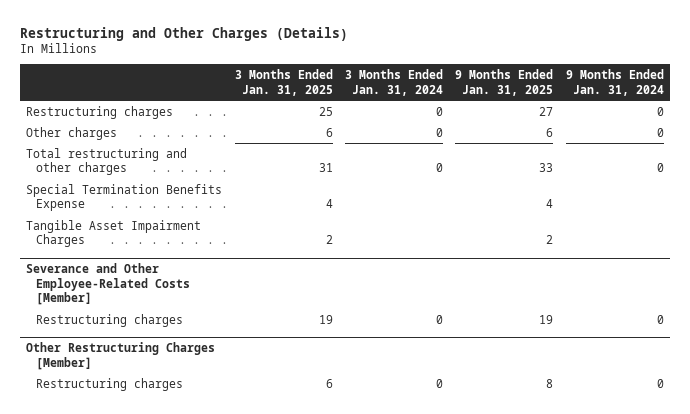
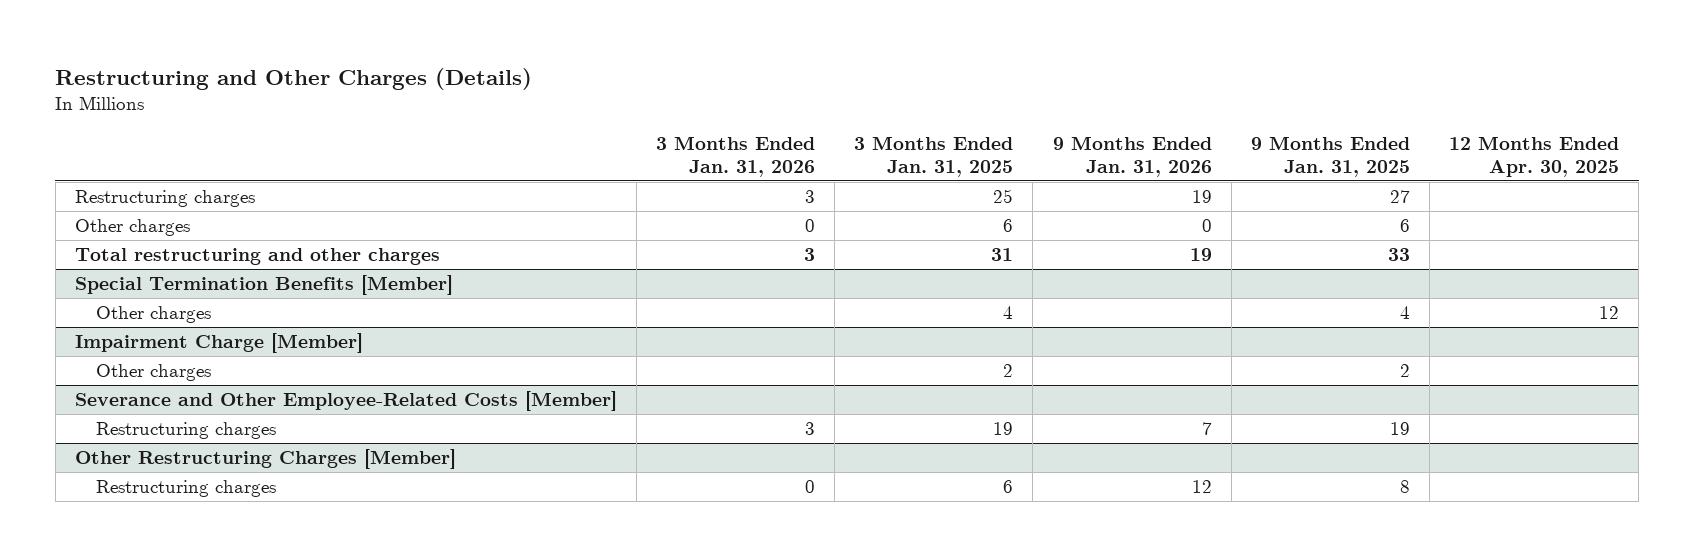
[344,68,443,96] 3 Months Ended Jan. 31, 2024 -> none
[565,68,664,96] 9 Months Ended Jan. 31, 2024 -> none
none -> [656,135,816,177] 3 Months Ended Jan. 31, 2026
none -> [1052,135,1212,177] 9 Months Ended Jan. 31, 2026
none -> [1449,135,1620,177] 12 Months Ended Apr. 30, 2025
[26,183,223,212] Special Termination Benefits Expense -> none
[26,219,202,248] Tangible Asset Impairment Charges -> none
none -> [74,274,453,295] Special Termination Benefits [Member]
none -> [95,305,211,323] Other charges
none -> [74,332,363,353] Impairment Charge [Member]
none -> [95,363,211,381] Other charges

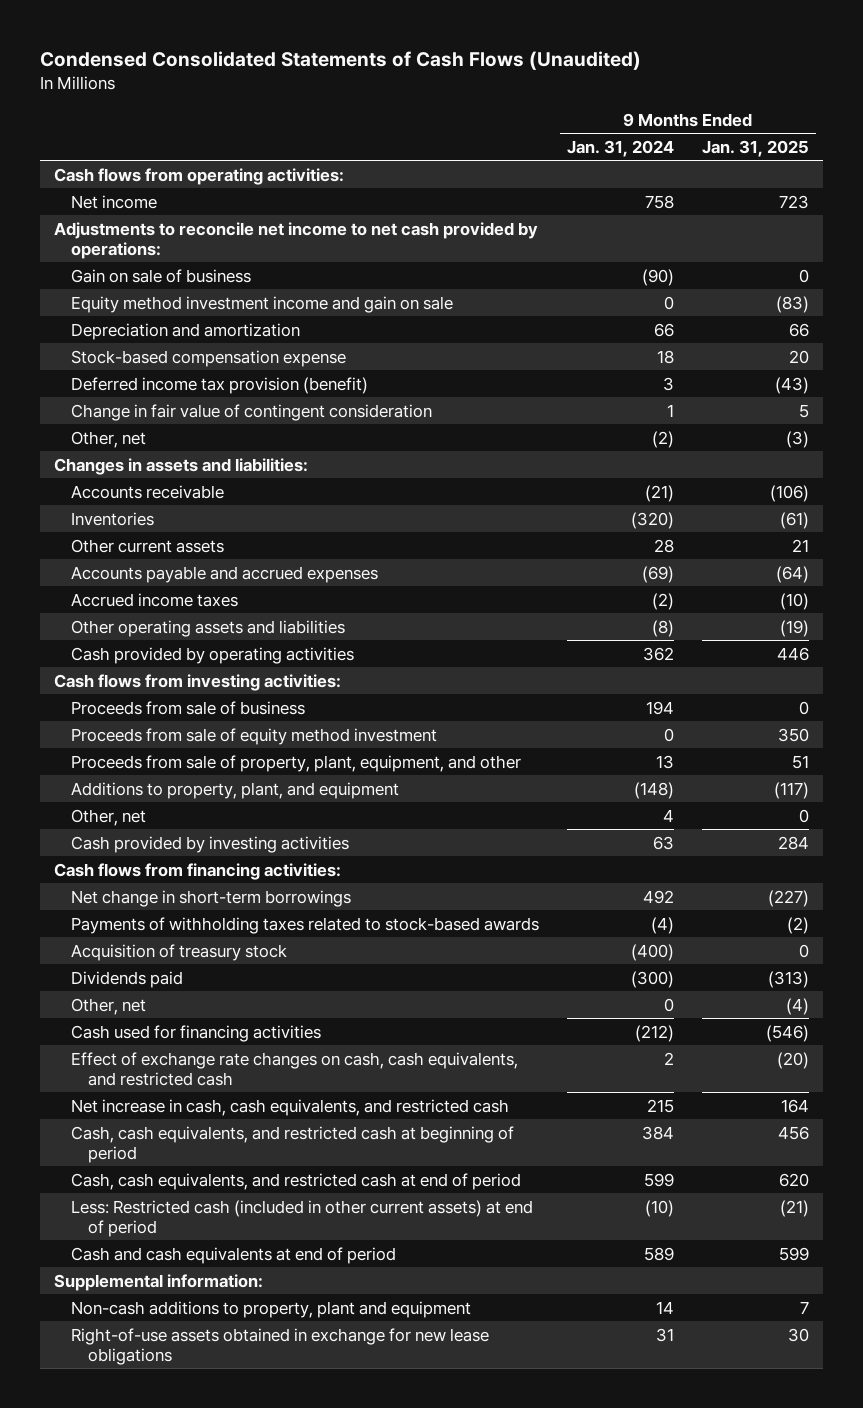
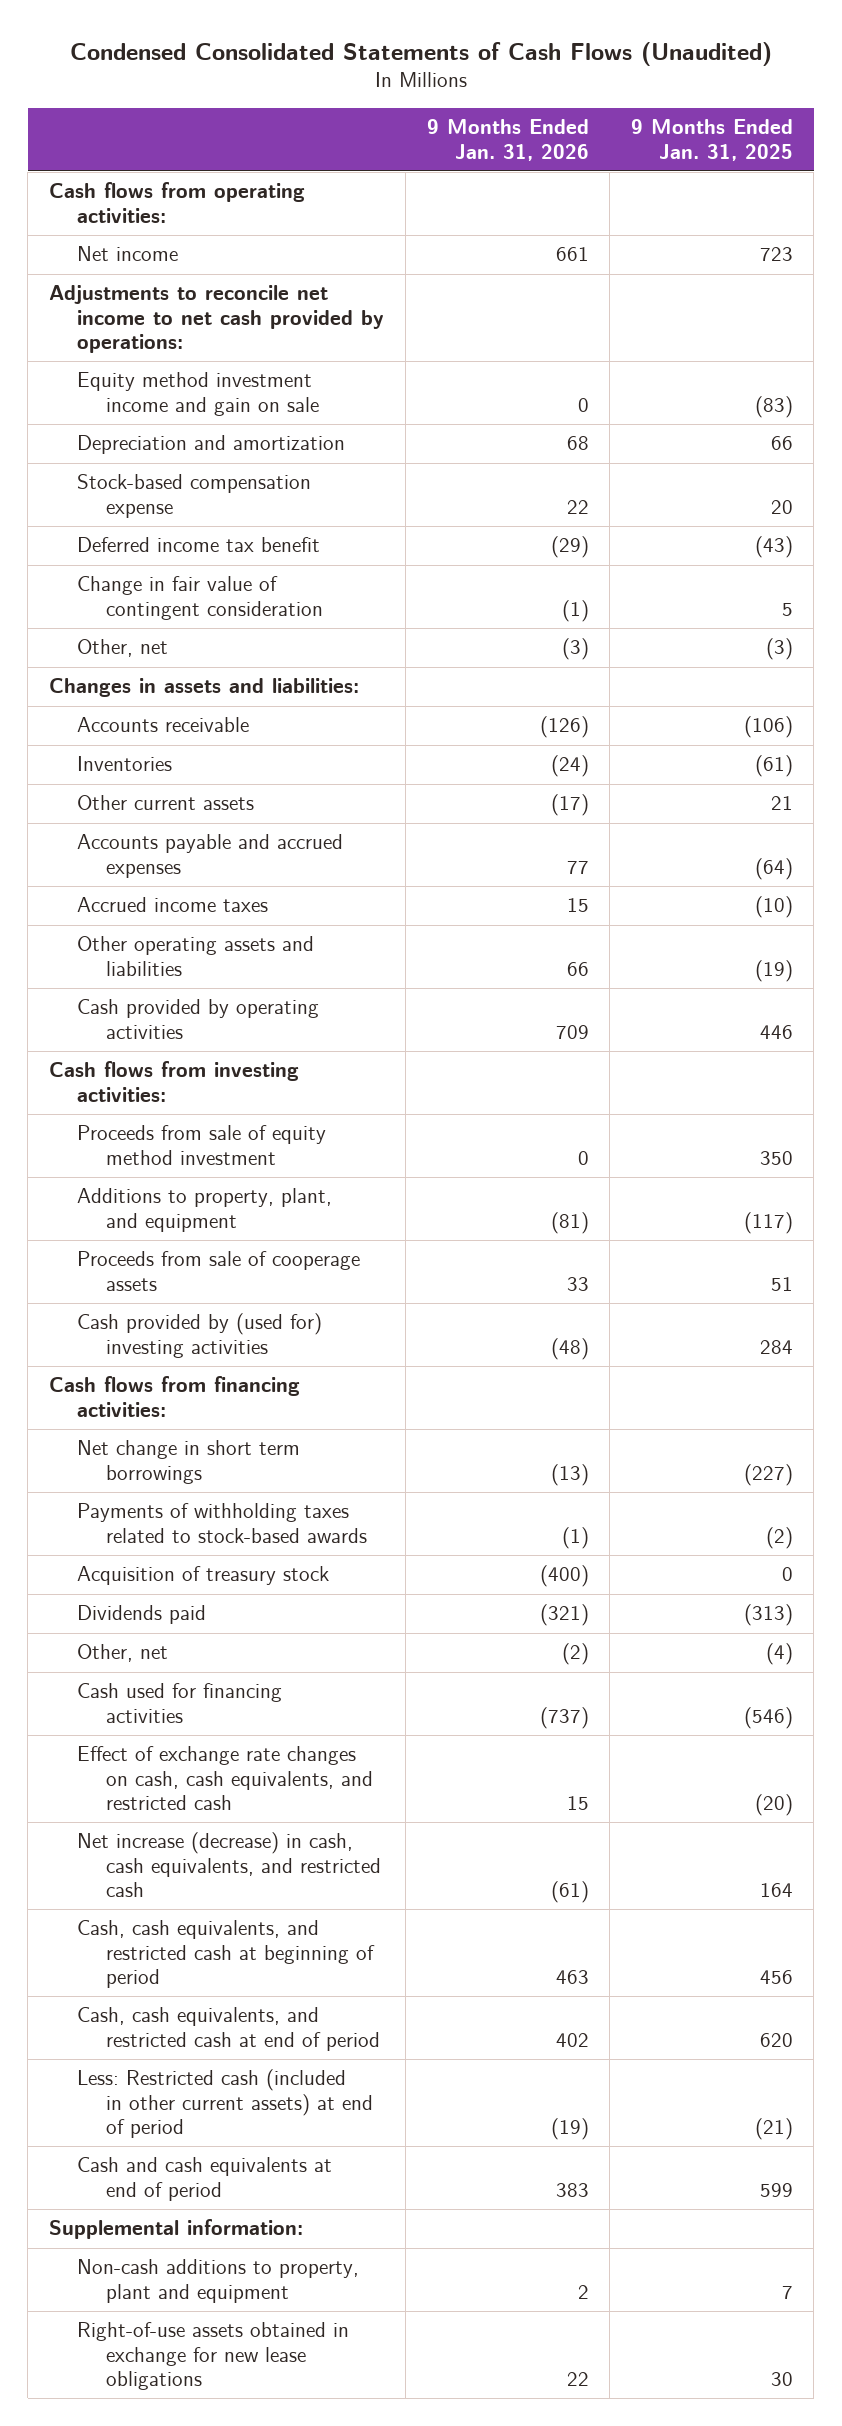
[566,139,674,157] Jan. 31, 2024 -> none
none -> [426,119,589,161] 9 Months Ended Jan. 31, 2026
[71,268,252,283] Gain on sale of business -> none
[71,376,369,394] Deferred income tax provision (benefit) -> [77,537,321,553] Deferred income tax benefit
[71,700,306,715] Proceeds from sale of business -> none
[71,754,522,772] Proceeds from sale of property, plant, equipment, and other -> none
[71,808,147,826] Other, net -> none
none -> [77,1251,361,1291] Proceeds from sale of cooperage assets
[71,835,350,853] Cash provided by investing activities -> [77,1313,323,1358] Cash provided by (used for) investing activities
[71,889,352,907] Net change in short-term borrowings -> [77,1440,301,1484] Net change in short term borrowings
[71,1098,510,1116] Net increase in cash, cash equivalents, and restricted cash -> [77,1832,382,1897] Net increase (decrease) in cash, cash equivalents, and restricted cash

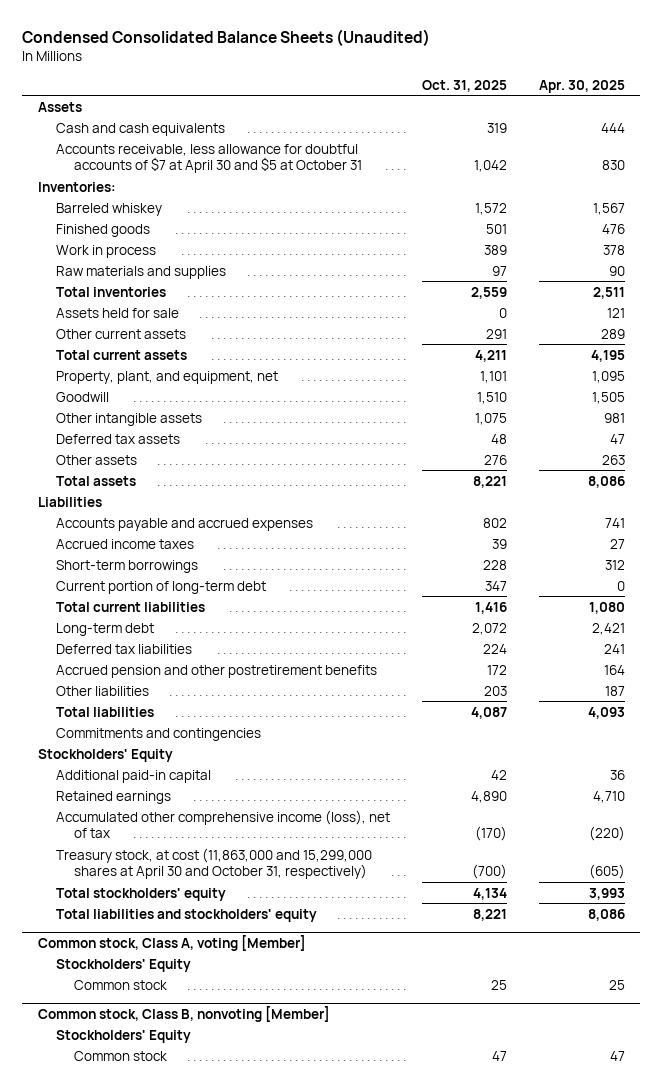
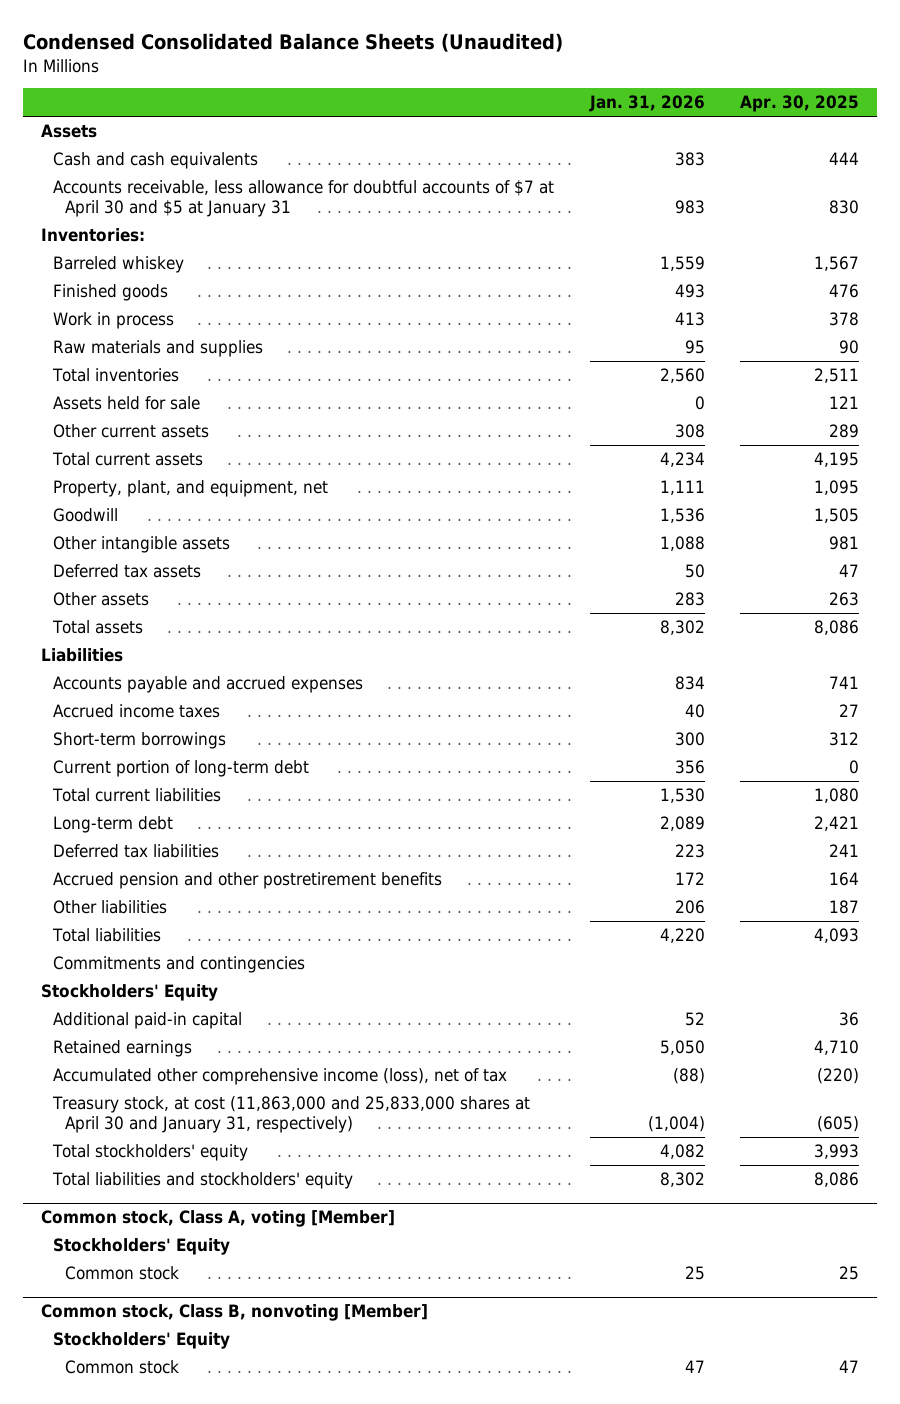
[421,79,507,92] Oct. 31, 2025 -> none
none -> [588,95,705,113] Jan. 31, 2026
[56,143,363,173] Accounts receivable, less allowance for doubtful accounts of $7 at April 30 and $5 at October 31 -> [53,180,555,218] Accounts receivable, less allowance for doubtful accounts of $7 at April 30 and $5 at January 31
[56,847,373,879] Treasury stock, at cost (11,863,000 and 15,299,000 shares at April 30 and October 31, respectively) -> [52,1096,531,1134] Treasury stock, at cost (11,863,000 and 25,833,000 shares at April 30 and January 31, respectively)

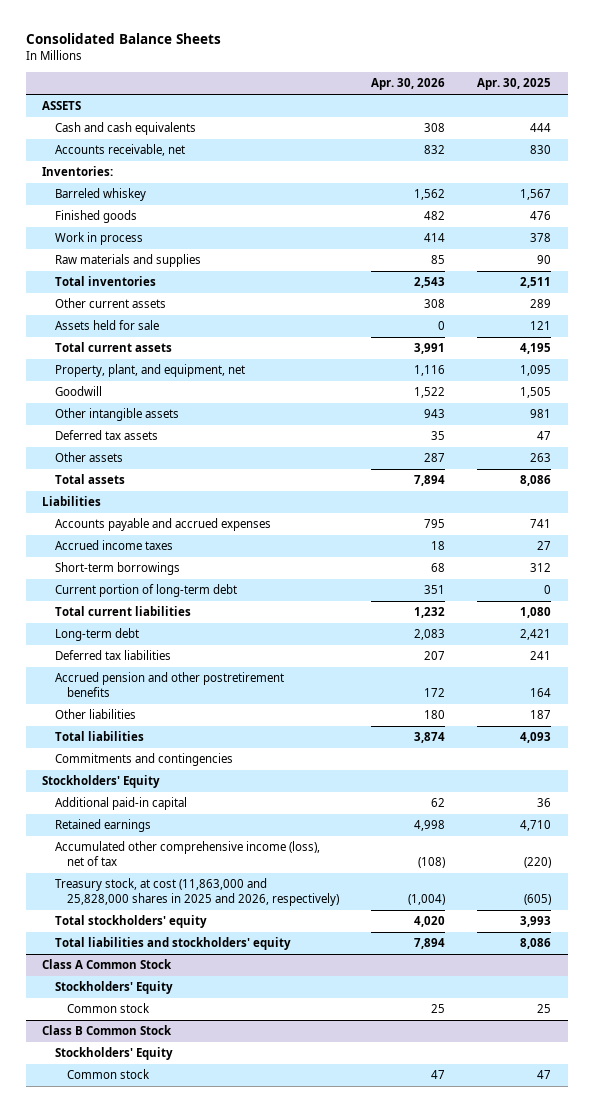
[22,32,563,52] Condensed Consolidated Balance Sheets (Unaudited) -> [26,33,222,45] Consolidated Balance Sheets
[588,95,705,113] Jan. 31, 2026 -> none
none -> [371,78,446,91] Apr. 30, 2026
[40,124,97,139] Assets -> [42,101,82,111] ASSETS
[53,180,555,218] Accounts receivable, less allowance for doubtful accounts of $7 at April 30 and $5 at January 31 -> [54,144,185,157] Accounts receivable, net
[53,396,201,411] Assets held for sale -> [54,320,159,331] Assets held for sale
[52,1096,531,1134] Treasury stock, at cost (11,863,000 and 25,833,000 shares at April 30 and January 31, respectively) -> [54,878,340,907] Treasury stock, at cost (11,863,000 and 25,828,000 shares in 2025 and 2026, respectively)
[40,1210,395,1228] Common stock, Class A, voting [Member] -> [42,959,173,970] Class A Common Stock
[40,1304,428,1322] Common stock, Class B, nonvoting [Member] -> [42,1025,173,1036] Class B Common Stock

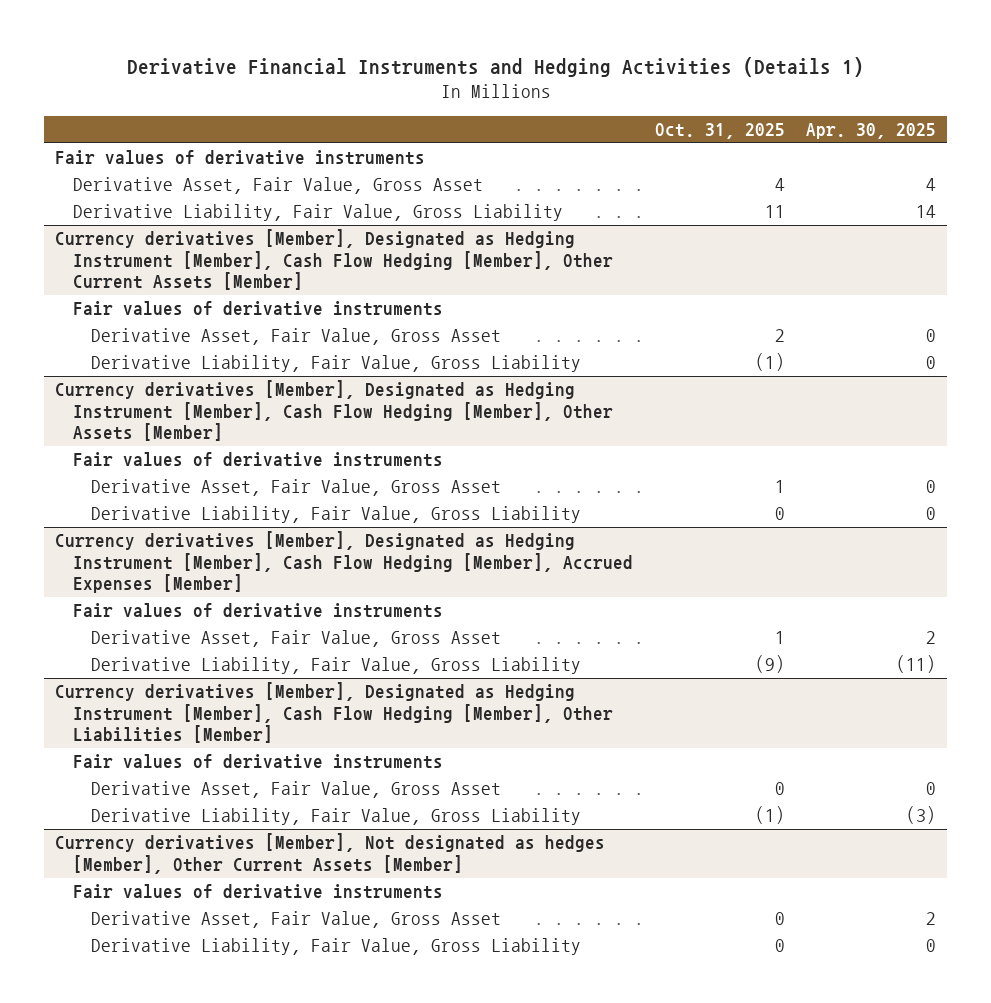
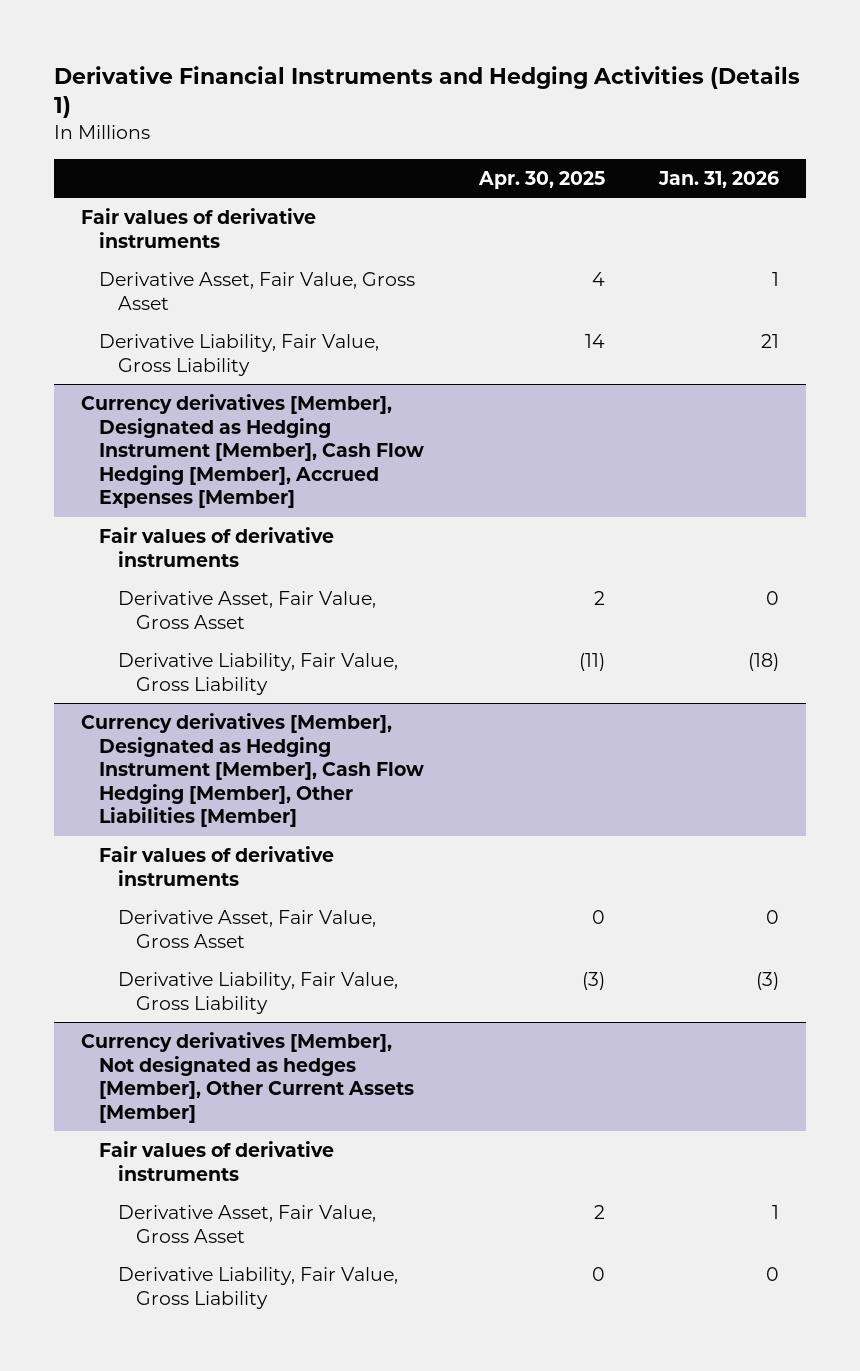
[654,123,785,140] Oct. 31, 2025 -> none
none -> [657,170,779,188] Jan. 31, 2026
[55,229,614,291] Currency derivatives [Member], Designated as Hedging Instrument [Member], Cash Flow Hedging [Member], Other Current Assets [Member] -> none
[73,301,444,317] Fair values of derivative instruments -> none
[91,328,502,346] Derivative Asset, Fair Value, Gross Asset -> none
[91,355,582,373] Derivative Liability, Fair Value, Gross Liability -> none
[55,380,614,442] Currency derivatives [Member], Designated as Hedging Instrument [Member], Cash Flow Hedging [Member], Other Assets [Member] -> none
[73,452,444,468] Fair values of derivative instruments -> none
[91,479,502,497] Derivative Asset, Fair Value, Gross Asset -> none
[91,506,582,524] Derivative Liability, Fair Value, Gross Liability -> none

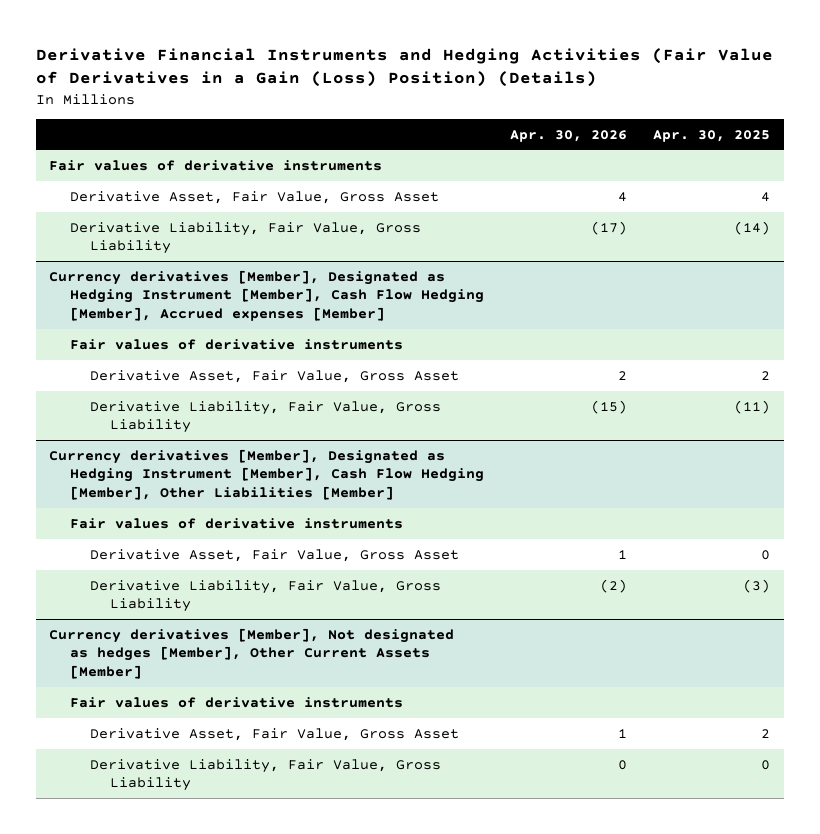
[53,65,800,119] Derivative Financial Instruments and Hedging Activities (Details 1) -> [36,47,774,88] Derivative Financial Instruments and Hedging Activities (Fair Value of Derivatives in a Gain (Loss) Position) (Details)
[657,170,779,188] Jan. 31, 2026 -> none
none -> [509,129,627,142] Apr. 30, 2026
[584,334,605,349] 14 -> [734,220,771,235] (14)
[81,394,425,509] Currency derivatives [Member], Designated as Hedging Instrument [Member], Cash Flow Hedging [Member], Accrued Expenses [Member] -> [49,269,484,322] Currency derivatives [Member], Designated as Hedging Instrument [Member], Cash Flow Hedging [Member], Accrued expenses [Member]

